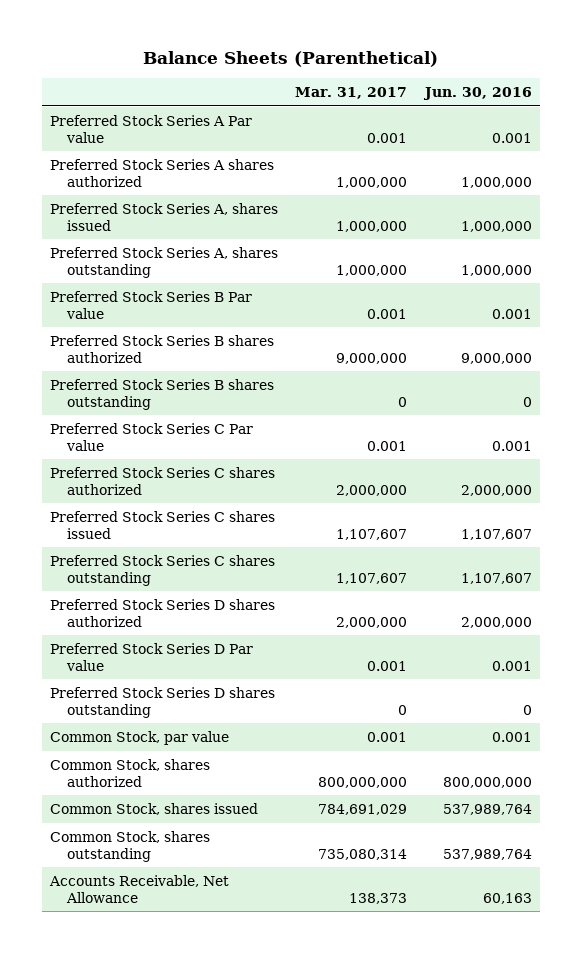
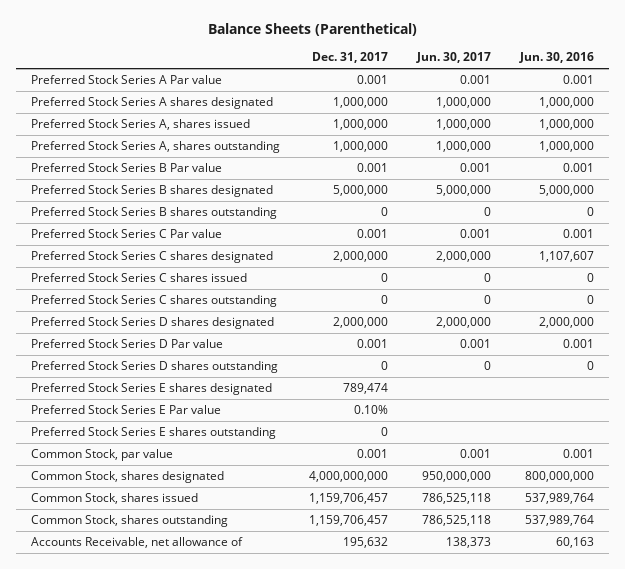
[295,87,408,100] Mar. 31, 2017 -> none
none -> [312,52,389,64] Dec. 31, 2017
none -> [416,52,492,64] Jun. 30, 2017
[50,159,275,187] Preferred Stock Series A shares authorized -> [30,97,273,110] Preferred Stock Series A shares designated
[50,335,275,363] Preferred Stock Series B shares authorized -> [30,185,273,198] Preferred Stock Series B shares designated
[460,352,532,364] 9,000,000 -> [539,185,595,197] 5,000,000
[50,467,276,495] Preferred Stock Series C shares authorized -> [30,251,273,264] Preferred Stock Series C shares designated
[460,484,532,496] 2,000,000 -> [539,251,595,263] 1,107,607
[460,528,532,540] 1,107,607 -> [587,273,595,283] 0
[460,572,532,584] 1,107,607 -> [587,295,595,305] 0
[50,599,276,627] Preferred Stock Series D shares authorized -> [30,317,274,330] Preferred Stock Series D shares designated
none -> [30,383,272,396] Preferred Stock Series E shares designated
none -> [30,405,221,415] Preferred Stock Series E Par value
none -> [30,427,276,440] Preferred Stock Series E shares outstanding
[50,759,211,787] Common Stock, shares authorized -> [30,471,224,484] Common Stock, shares designated
[49,875,230,903] Accounts Receivable, Net Allowance -> [30,537,243,549] Accounts Receivable, net allowance of

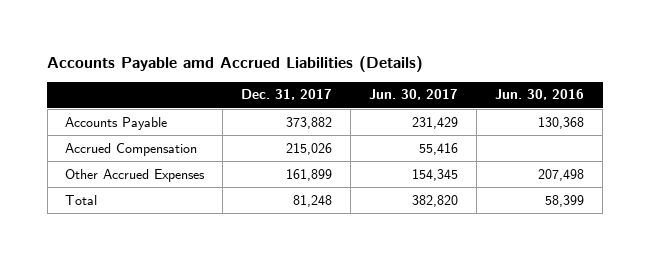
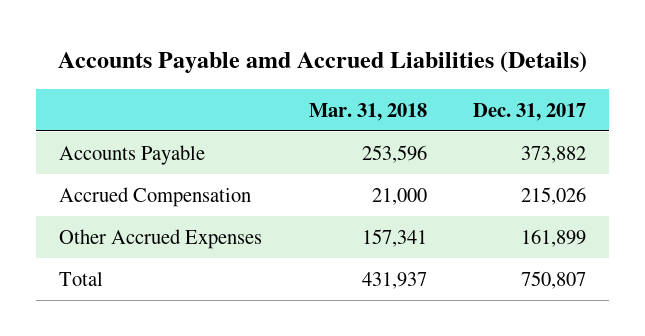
[369,89,459,101] Jun. 30, 2017 -> none
[495,89,585,101] Jun. 30, 2016 -> none
none -> [308,102,427,121] Mar. 31, 2018
[293,194,333,207] 81,248 -> [521,270,587,289] 750,807

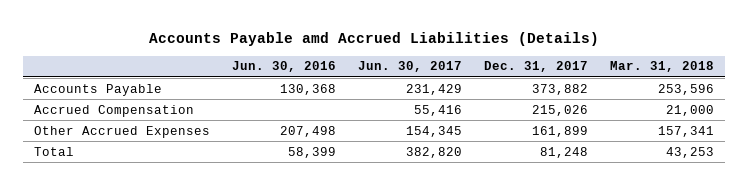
none -> [231,61,336,73] Jun. 30, 2016
none -> [357,61,462,73] Jun. 30, 2017
[361,271,427,289] 431,937 -> [665,146,714,158] 43,253
[521,270,587,289] 750,807 -> [539,146,588,158] 81,248

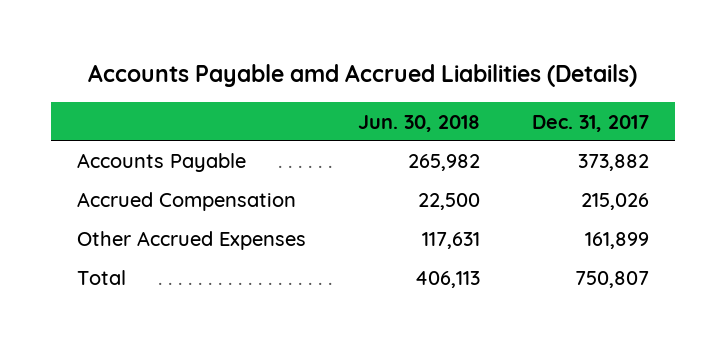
[231,61,336,73] Jun. 30, 2016 -> none
[357,61,462,73] Jun. 30, 2017 -> none
[609,61,714,73] Mar. 31, 2018 -> none
none -> [357,114,480,132] Jun. 30, 2018
[539,146,588,158] 81,248 -> [574,271,649,289] 750,807

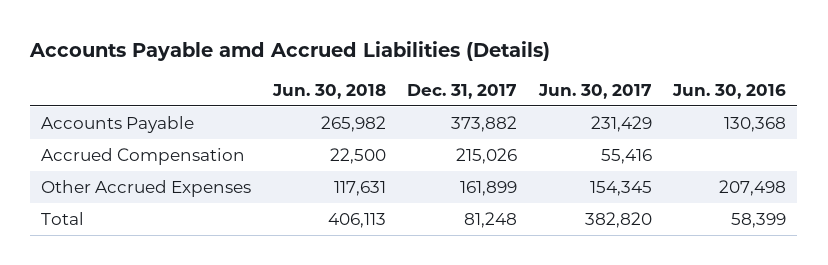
none -> [537,83,652,99] Jun. 30, 2017
none -> [672,83,787,99] Jun. 30, 2016
[574,271,649,289] 750,807 -> [464,211,518,228] 81,248

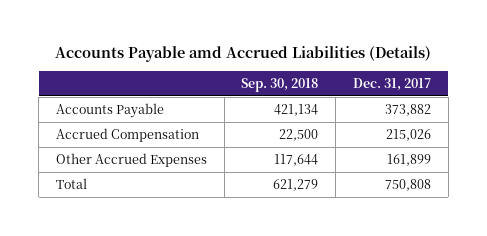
[271,83,386,99] Jun. 30, 2018 -> none
[537,83,652,99] Jun. 30, 2017 -> none
[672,83,787,99] Jun. 30, 2016 -> none
none -> [241,77,319,92] Sep. 30, 2018
[464,211,518,228] 81,248 -> [384,178,431,191] 750,808

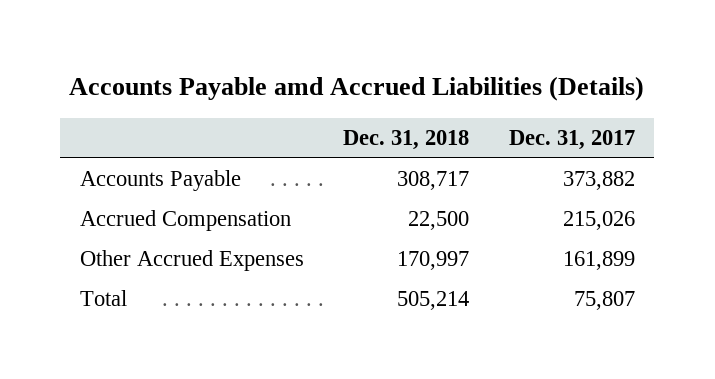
[241,77,319,92] Sep. 30, 2018 -> none
none -> [343,130,470,151] Dec. 31, 2018
[384,178,431,191] 750,808 -> [573,291,635,311] 75,807

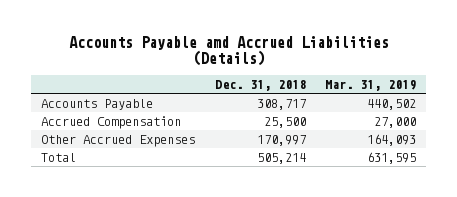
[508,130,635,151] Dec. 31, 2017 -> none
none -> [325,79,417,91] Mar. 31, 2019
[408,211,470,231] 22,500 -> [263,117,306,129] 25,500

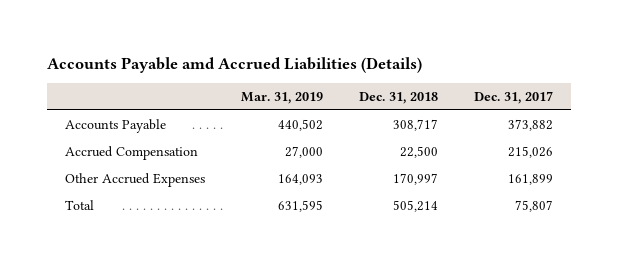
none -> [473,91,553,105] Dec. 31, 2017
[263,117,306,129] 25,500 -> [399,145,438,158] 22,500

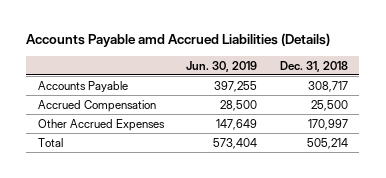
[240,92,323,105] Mar. 31, 2019 -> none
[473,91,553,105] Dec. 31, 2017 -> none
none -> [186,60,258,72] Jun. 30, 2019
[399,145,438,158] 22,500 -> [310,99,348,111] 25,500

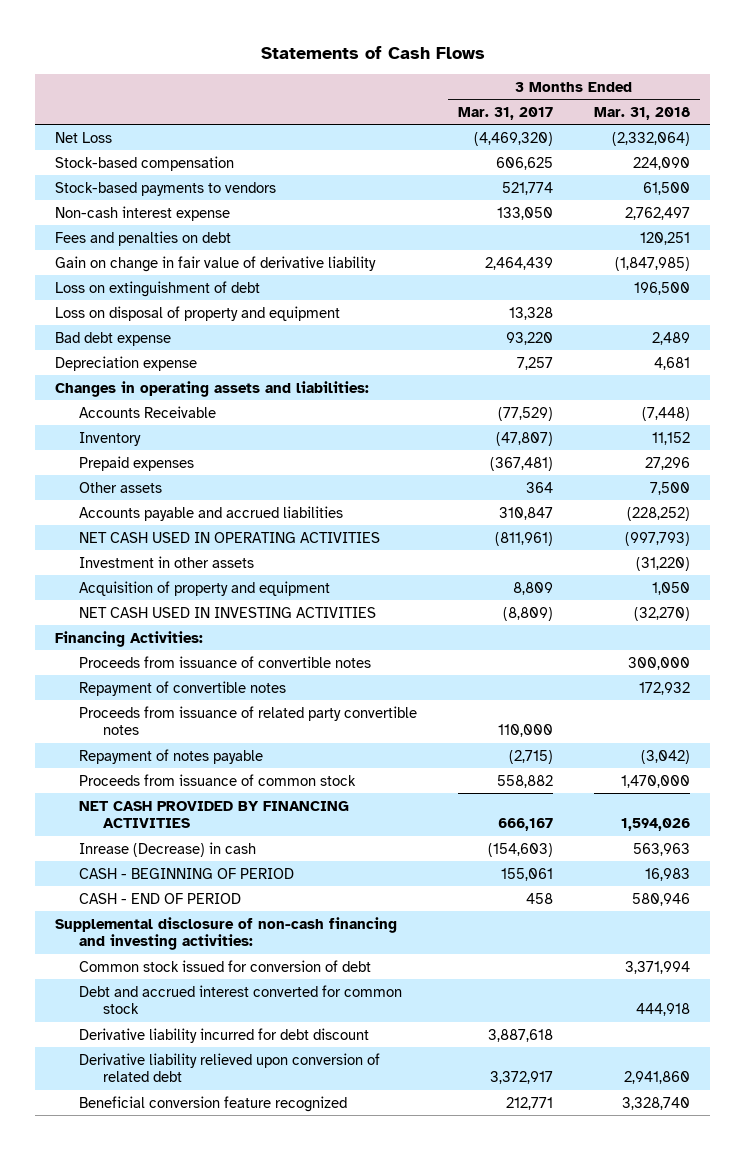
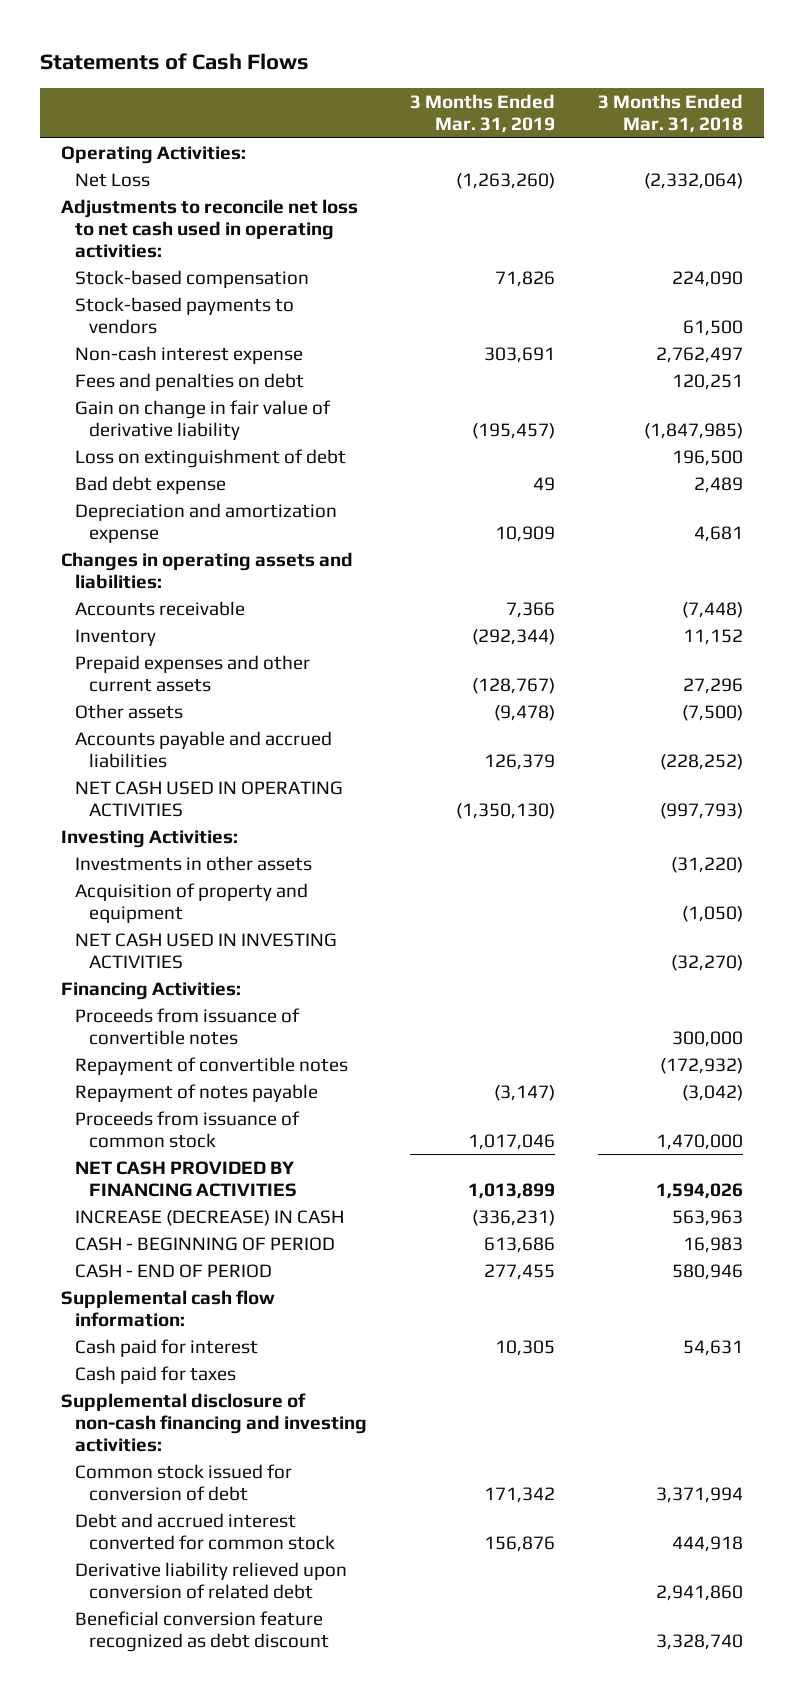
[457,106,553,120] Mar. 31, 2017 -> none
none -> [409,94,555,134] 3 Months Ended Mar. 31, 2019
none -> [61,145,247,164] Operating Activities:
none -> [61,198,359,258] Adjustments to reconcile net loss to net cash used in operating activities:
[55,305,341,321] Loss on disposal of property and equipment -> none
[55,355,198,371] Depreciation expense -> [74,502,337,543] Depreciation and amortization expense
[79,405,217,418] Accounts Receivable -> [74,600,245,616] Accounts receivable
[79,455,195,471] Prepaid expenses -> [74,654,310,692] Prepaid expenses and other current assets
[649,481,690,495] 7,500 -> [681,704,743,721] (7,500)
none -> [61,829,239,848] Investing Activities:
[79,555,255,568] Investment in other assets -> [74,855,312,871] Investments in other assets
[651,581,690,595] 1,050 -> [681,905,743,922] (1,050)
[79,705,418,736] Proceeds from issuance of related party convertible notes -> none
[638,681,690,695] 172,932 -> [659,1057,743,1074] (172,932)
[79,841,257,857] Inrease (Decrease) in cash -> [74,1209,344,1226] INCREASE (DECREASE) IN CASH
none -> [61,1289,276,1327] Supplemental cash flow information:
none -> [74,1338,258,1357] Cash paid for interest
none -> [74,1365,236,1384] Cash paid for taxes
[79,1027,370,1043] Derivative liability incurred for debt discount -> none
[79,1095,348,1112] Beneficial conversion feature recognized -> [74,1610,329,1652] Beneficial conversion feature recognized as debt discount

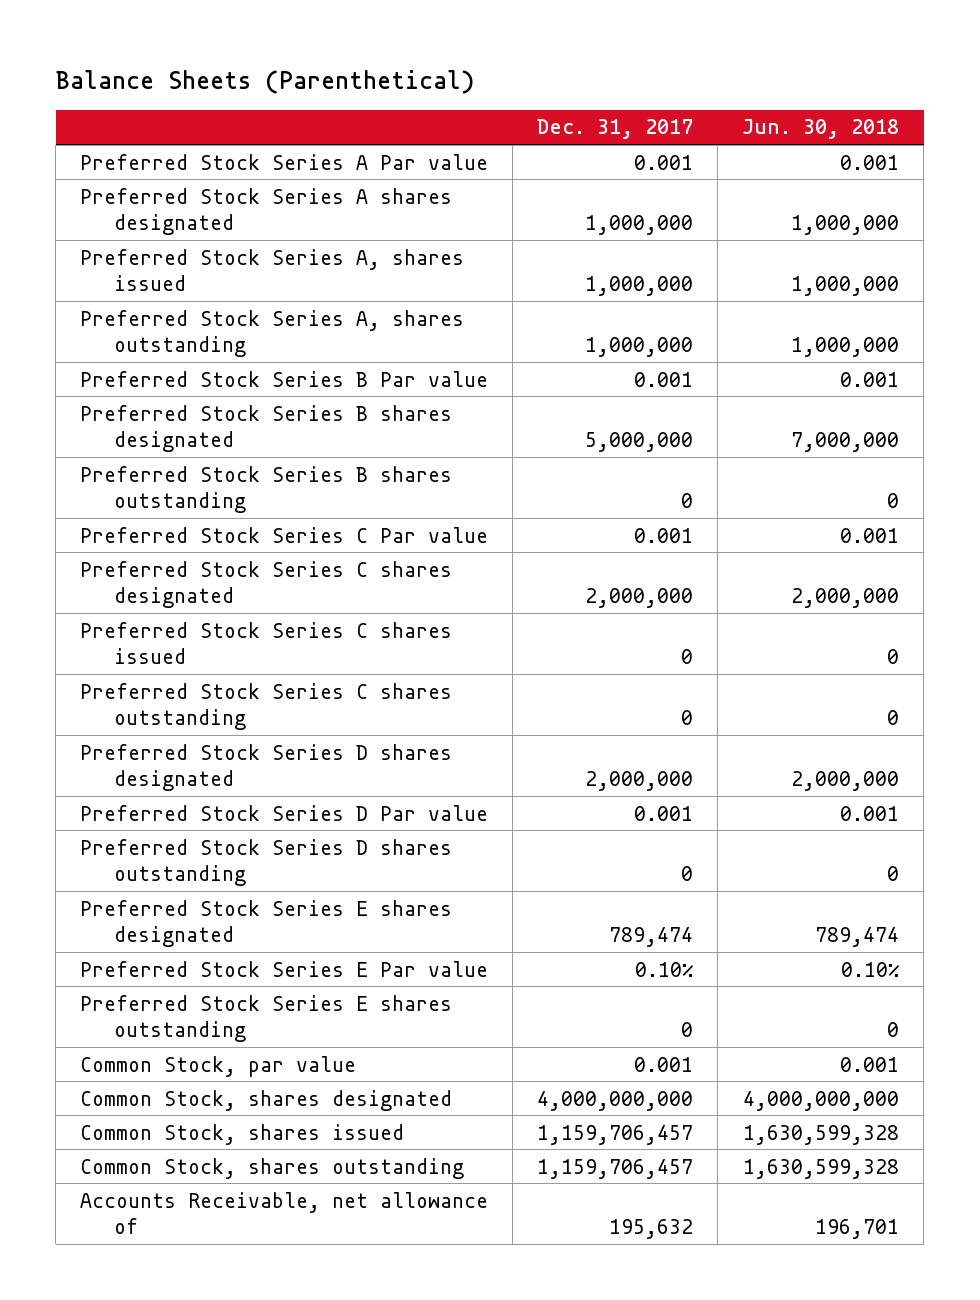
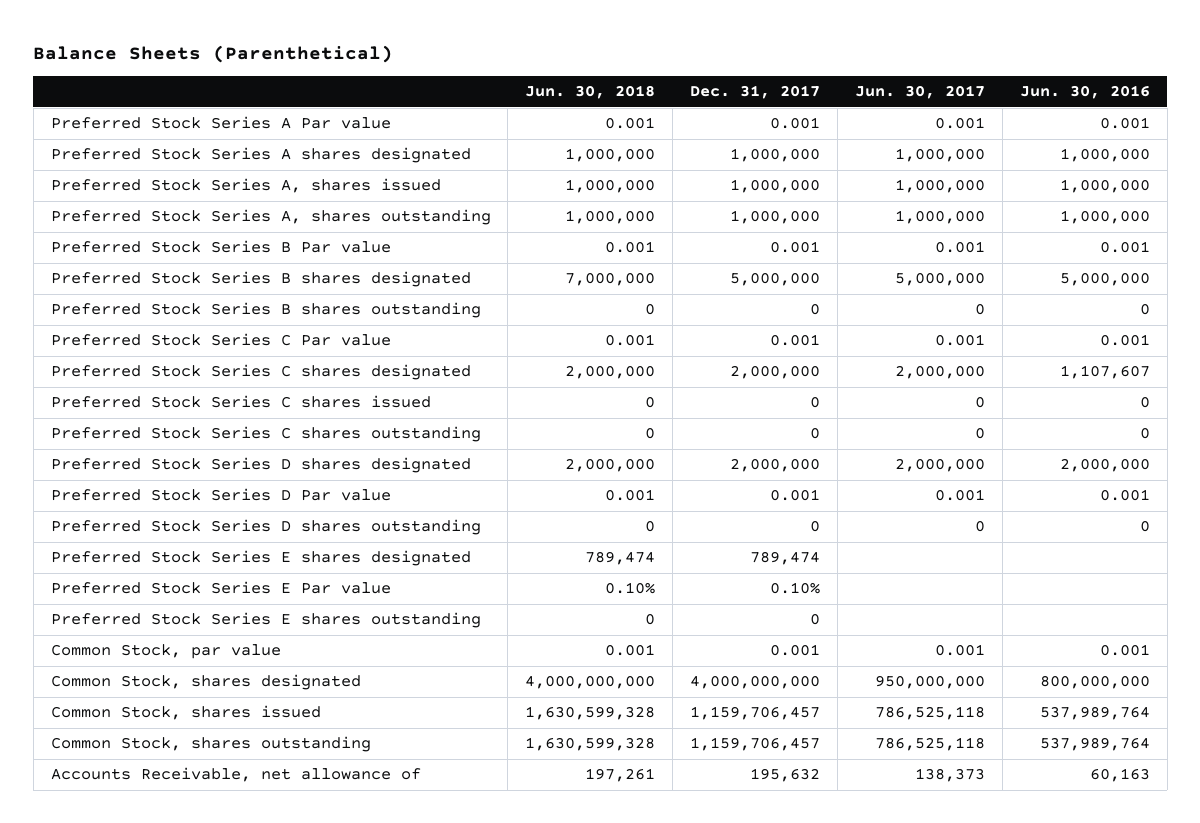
none -> [854,85,985,100] Jun. 30, 2017
none -> [1019,85,1150,100] Jun. 30, 2016
[815,1219,900,1240] 196,701 -> [585,768,656,783] 197,261

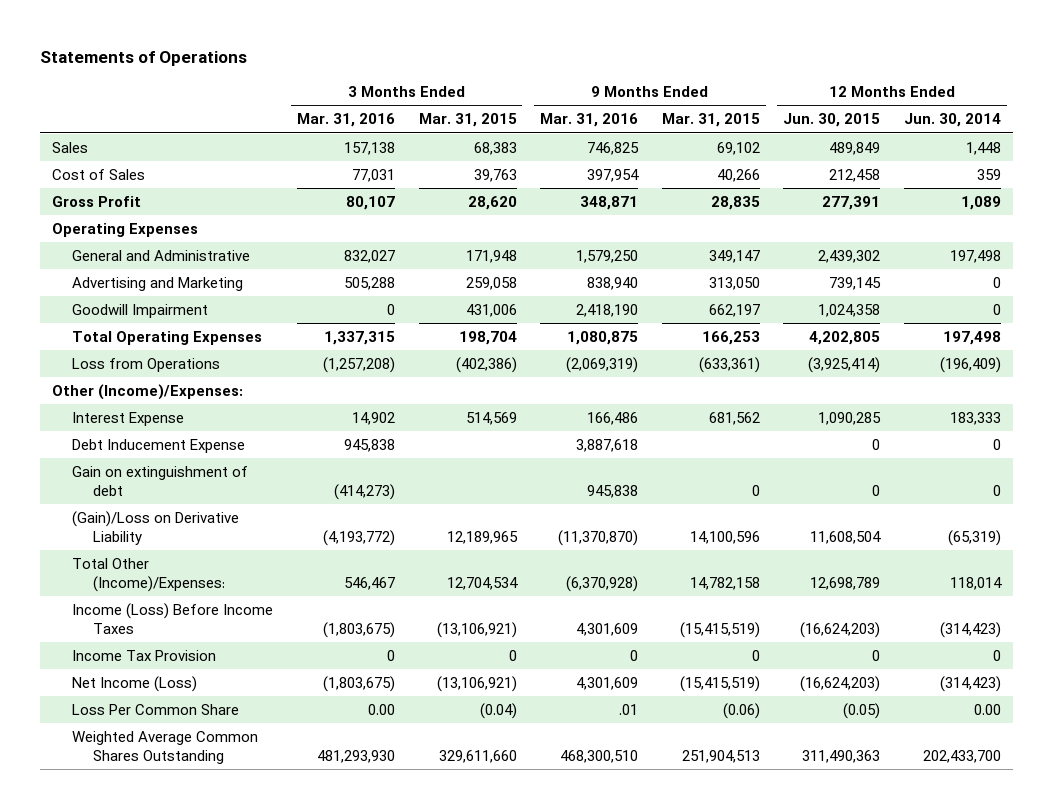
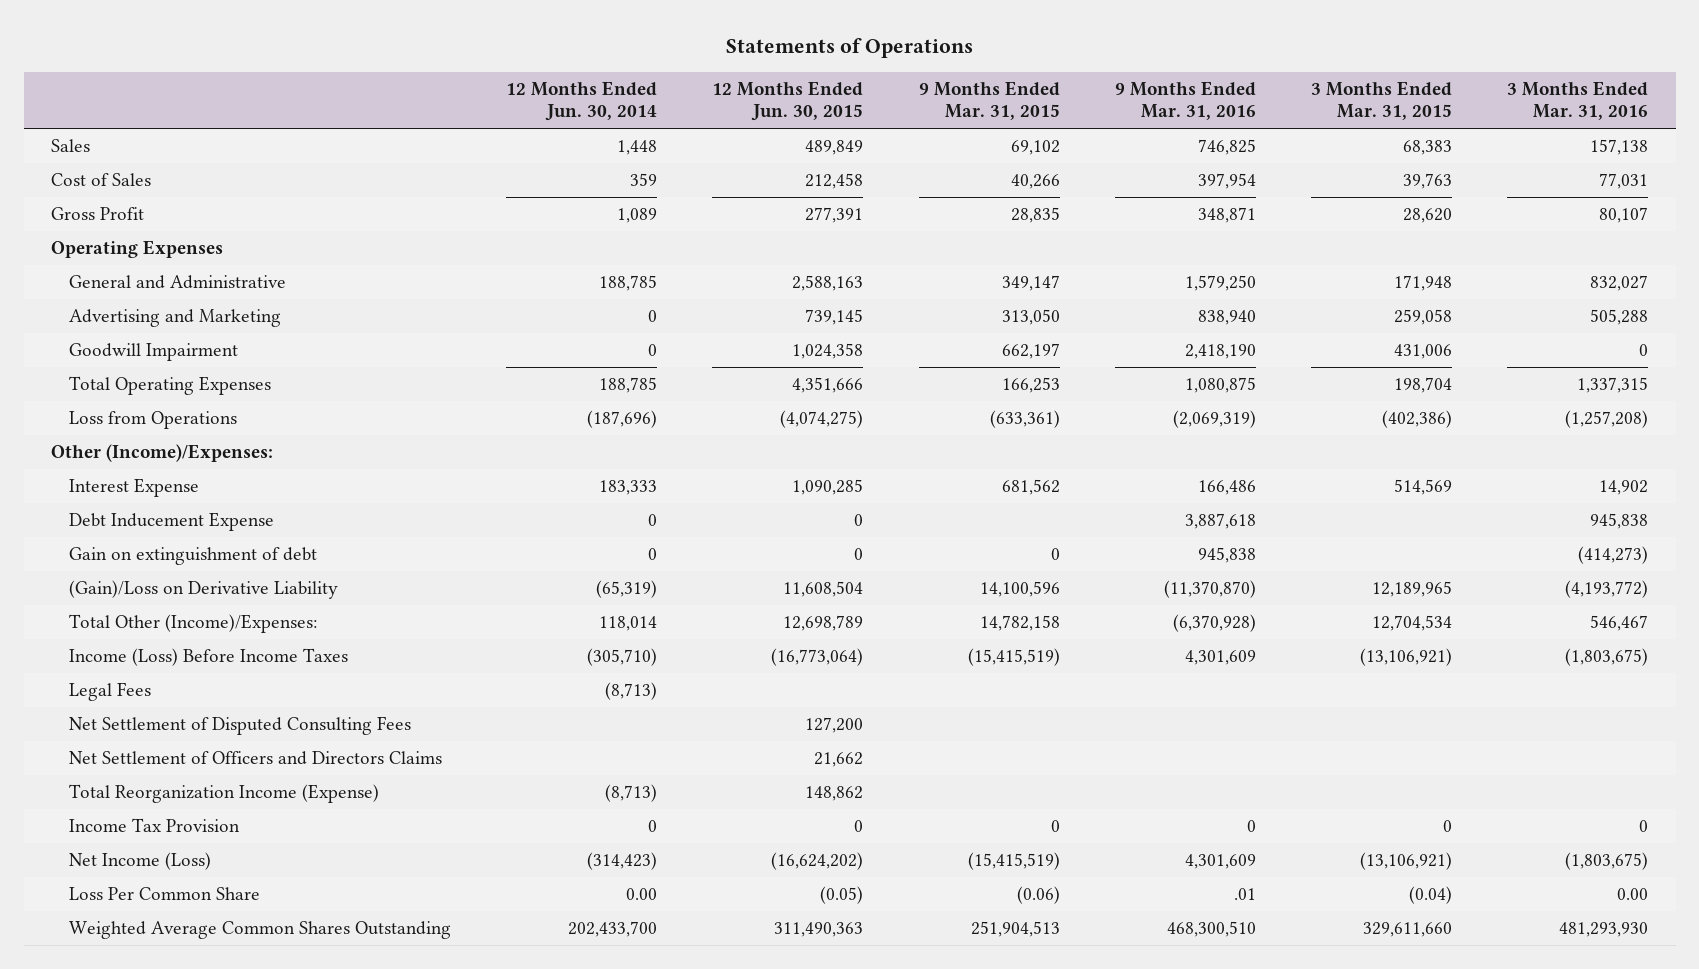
[818,249,881,263] 2,439,302 -> [792,274,864,291] 2,588,163
[950,249,1002,263] 197,498 -> [599,274,658,291] 188,785
[809,330,881,345] 4,202,805 -> [792,376,864,393] 4,351,666
[943,330,1002,345] 197,498 -> [599,376,658,393] 188,785
[808,356,881,373] (3,925,414) -> [780,409,864,428] (4,074,275)
[940,356,1002,373] (196,409) -> [587,409,658,428] (187,696)
[800,621,881,638] (16,624,203) -> [771,647,864,666] (16,773,064)
[940,621,1002,638] (314,423) -> [587,647,658,666] (305,710)
none -> [69,681,152,701] Legal Fees
none -> [69,715,412,735] Net Settlement of Disputed Consulting Fees
none -> [69,750,443,765] Net Settlement of Officers and Directors Claims
none -> [69,783,380,803] Total Reorganization Income (Expense)
[800,675,881,692] (16,624,203) -> [771,851,864,870] (16,624,202)

